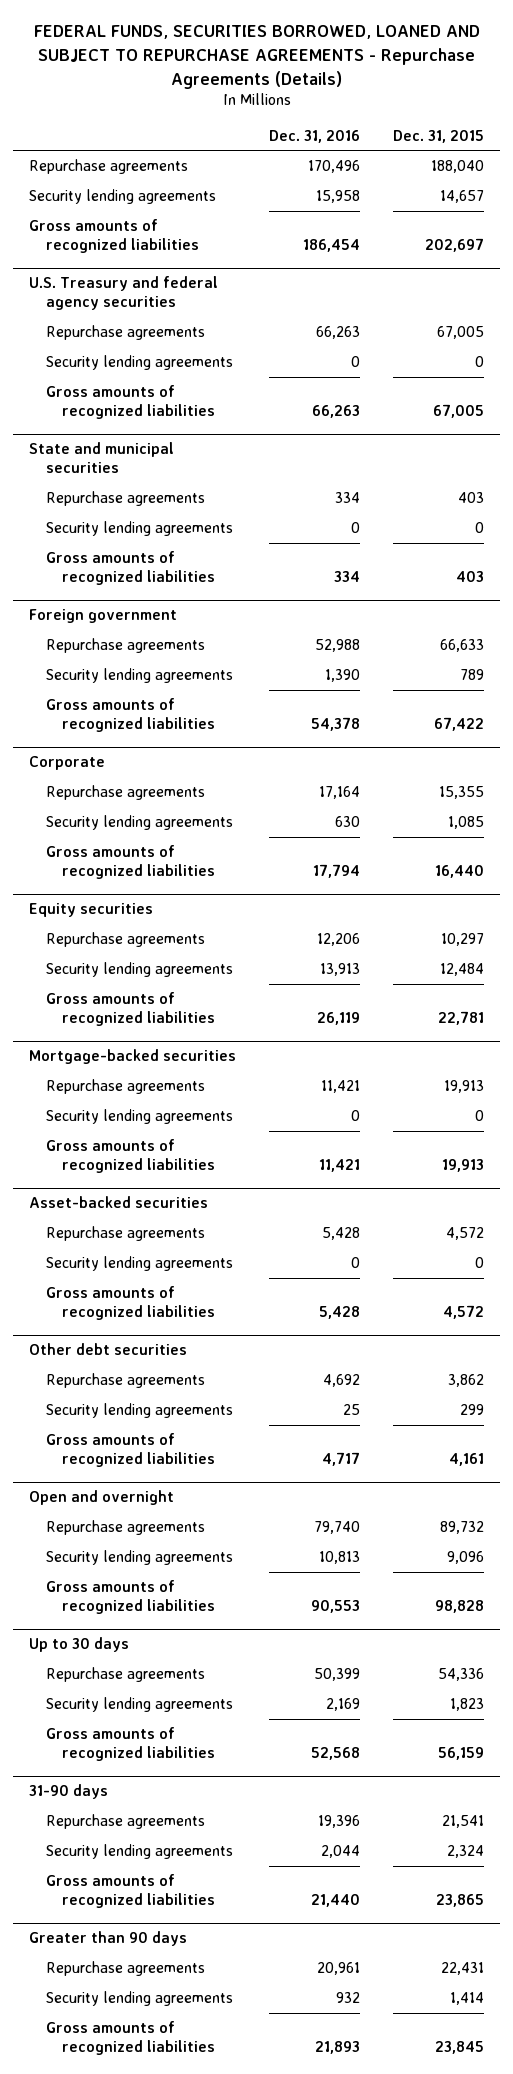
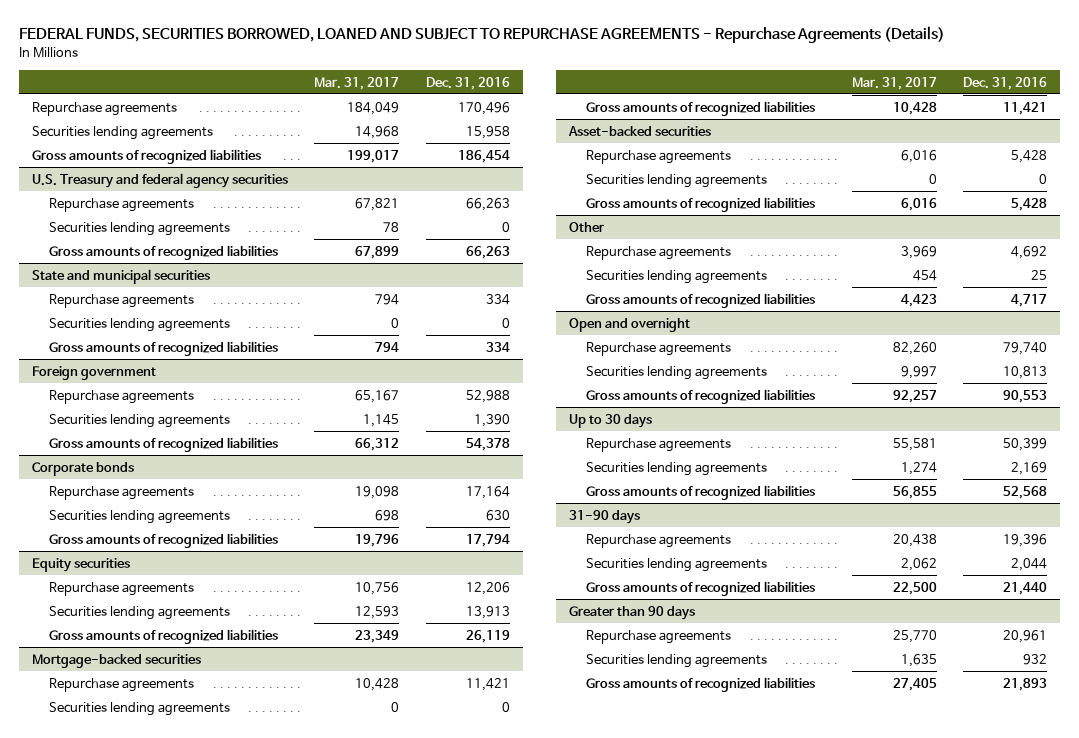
[392,129,484,143] Dec. 31, 2015 -> none
none -> [314,76,400,90] Mar. 31, 2017
[29,189,217,205] Security lending agreements -> [32,125,214,140] Securities lending agreements
[45,355,233,371] Security lending agreements -> [49,221,231,236] Securities lending agreements
[45,521,233,537] Security lending agreements -> [49,317,231,332] Securities lending agreements
[45,668,233,684] Security lending agreements -> [49,413,231,428] Securities lending agreements
[29,756,106,771] Corporate -> [32,461,135,476] Corporate bonds
[45,815,233,831] Security lending agreements -> [49,509,231,524] Securities lending agreements
[45,962,233,978] Security lending agreements -> [49,605,231,620] Securities lending agreements
[45,1109,233,1125] Security lending agreements -> [49,701,231,716] Securities lending agreements
[45,1256,233,1272] Security lending agreements -> [586,173,768,188] Securities lending agreements
[29,1343,188,1356] Other debt securities -> [569,221,605,232] Other
[45,1403,233,1419] Security lending agreements -> [586,269,768,284] Securities lending agreements
[45,1550,233,1566] Security lending agreements -> [586,365,768,380] Securities lending agreements
[45,1697,233,1713] Security lending agreements -> [586,461,768,476] Securities lending agreements
[45,1844,233,1860] Security lending agreements -> [586,557,768,572] Securities lending agreements
[45,1991,233,2007] Security lending agreements -> [586,653,768,668] Securities lending agreements

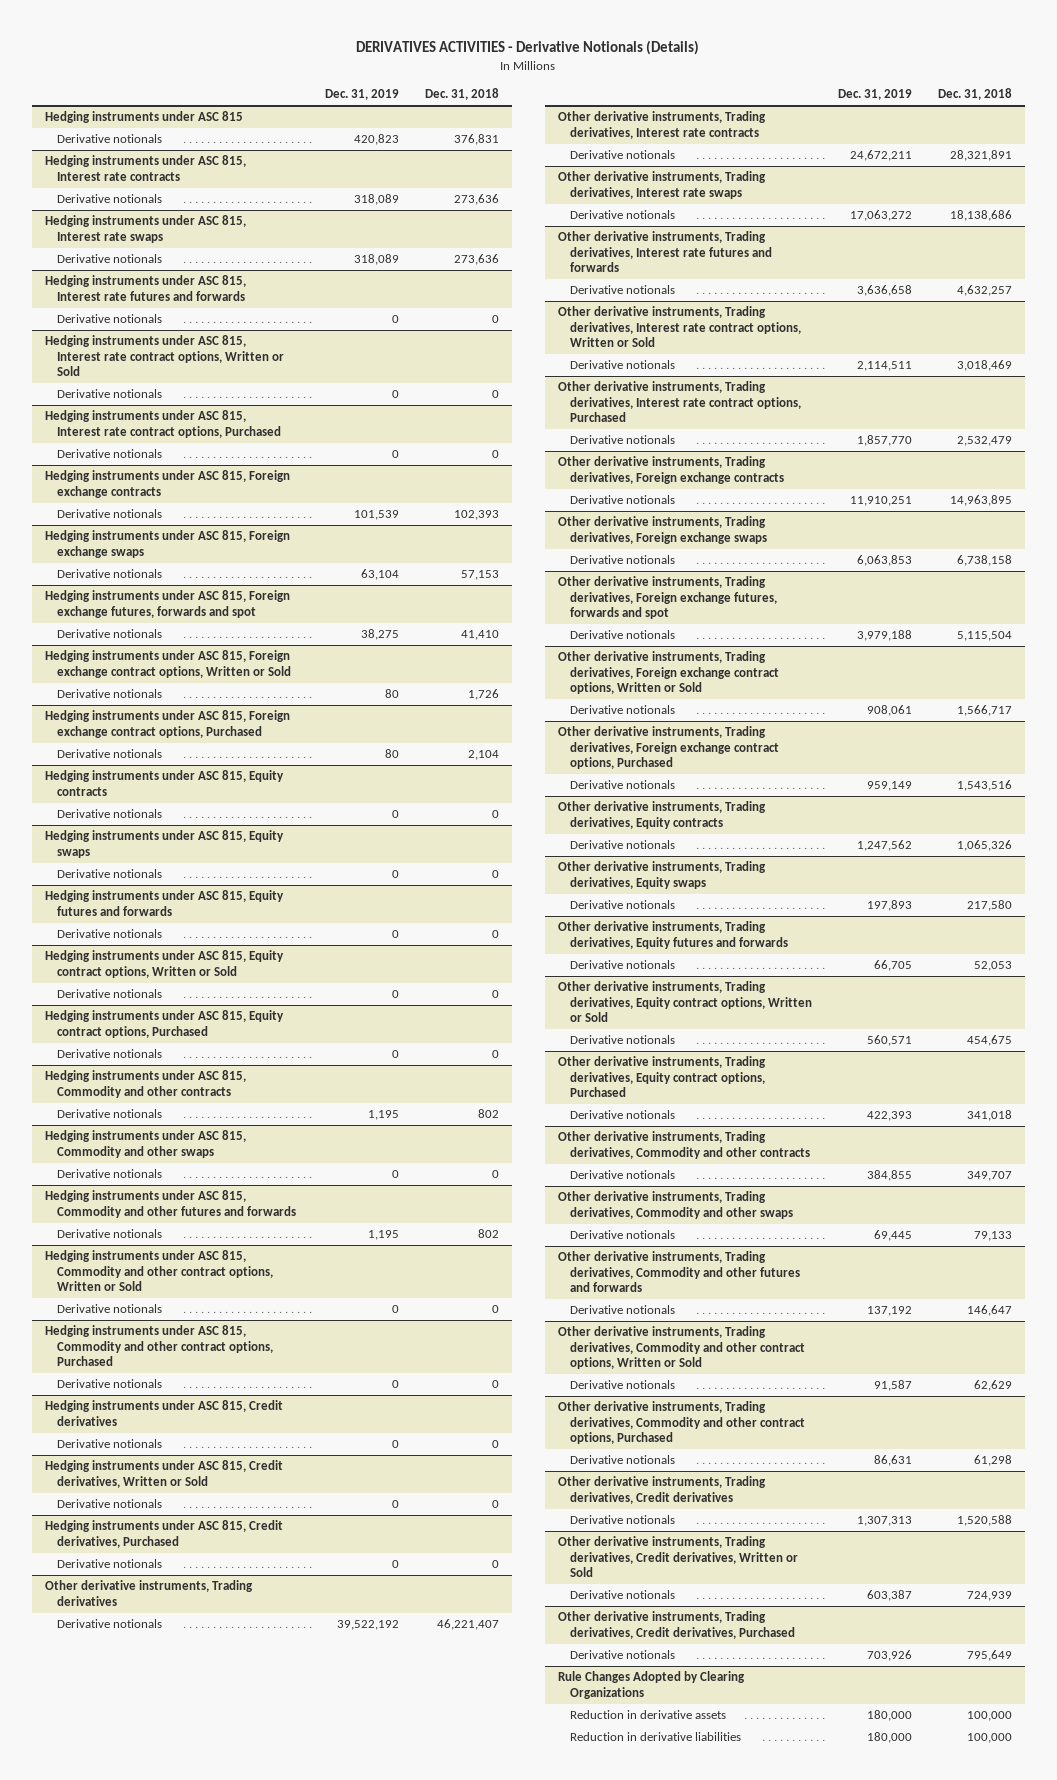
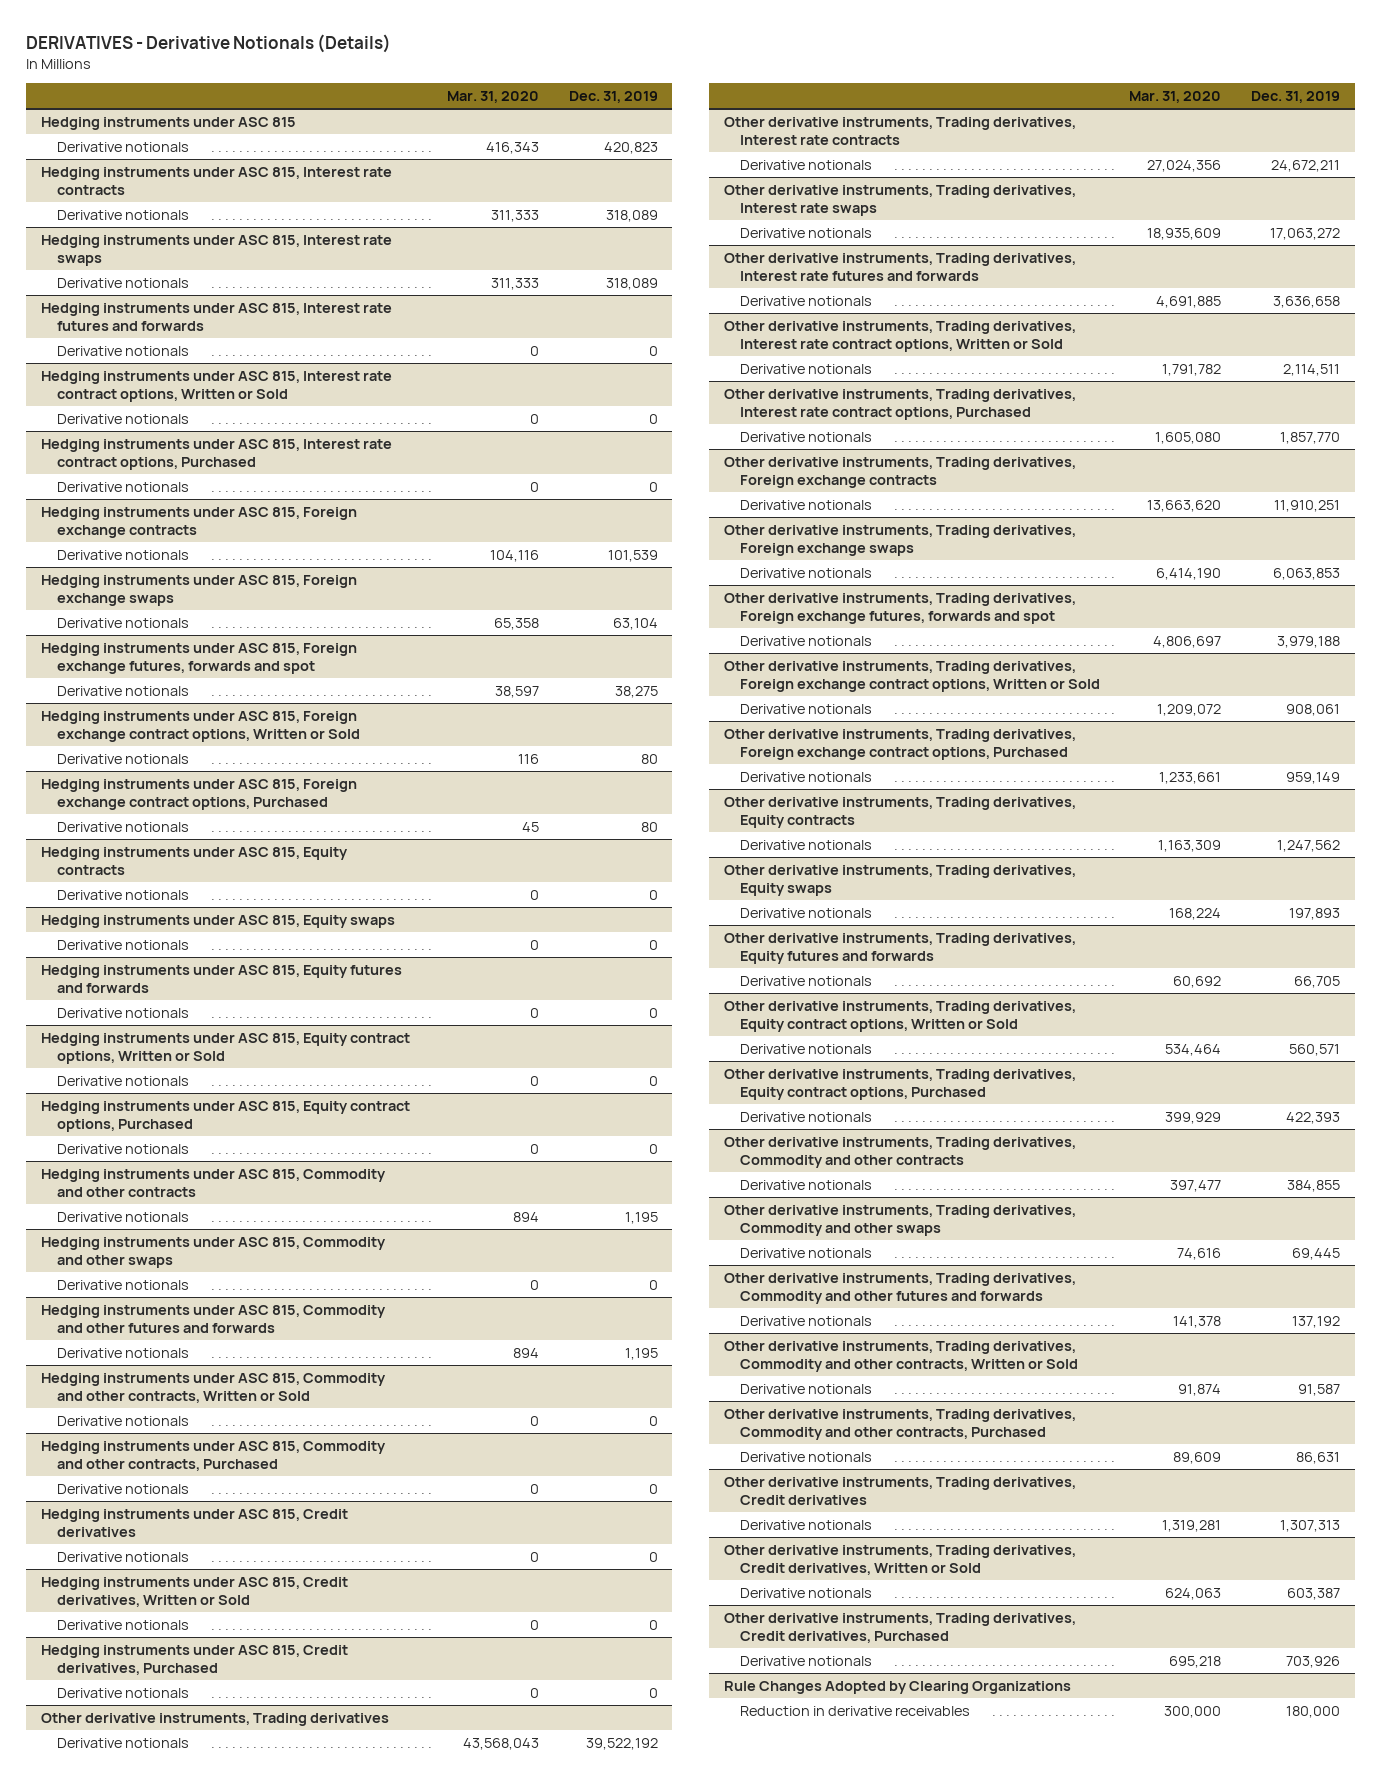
[356,40,700,56] DERIVATIVES ACTIVITIES - Derivative Notionals (Details) -> [26,34,392,54] DERIVATIVES - Derivative Notionals (Details)
[425,88,500,101] Dec. 31, 2018 -> none
none -> [446,90,539,103] Mar. 31, 2020
[45,1250,273,1292] Hedging instruments under ASC 815, Commodity and other contract options, Written or Sold -> [41,1372,387,1403] Hedging instruments under ASC 815, Commodity and other contracts, Written or Sold
[45,1325,273,1367] Hedging instruments under ASC 815, Commodity and other contract options, Purchased -> [41,1440,387,1471] Hedging instruments under ASC 815, Commodity and other contracts, Purchased
[557,1326,805,1370] Other derivative instruments, Trading derivatives, Commodity and other contract options, Written or Sold -> [723,1340,1078,1372] Other derivative instruments, Trading derivatives, Commodity and other contracts, Written or Sold
[557,1401,805,1445] Other derivative instruments, Trading derivatives, Commodity and other contract options, Purchased -> [723,1408,1076,1440] Other derivative instruments, Trading derivatives, Commodity and other contracts, Purchased
[569,1732,741,1742] Reduction in derivative liabilities -> none
[569,1710,726,1720] Reduction in derivative assets -> [739,1705,970,1716] Reduction in derivative receivables

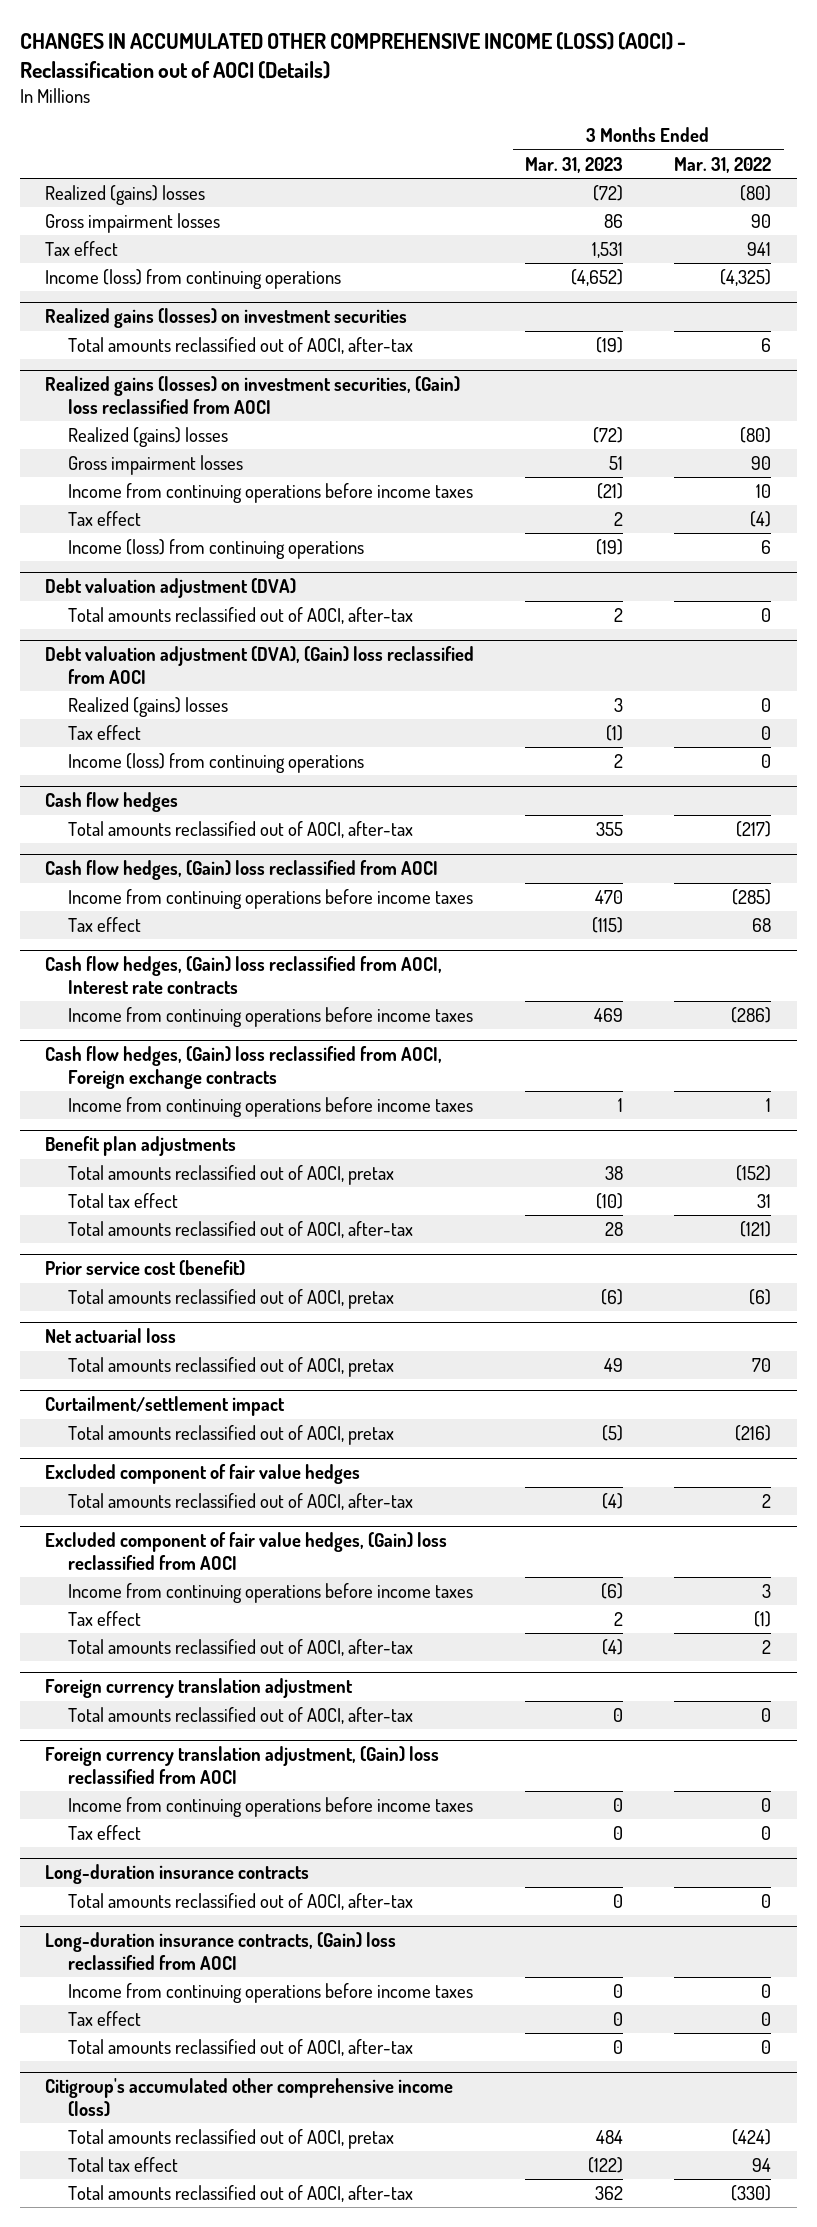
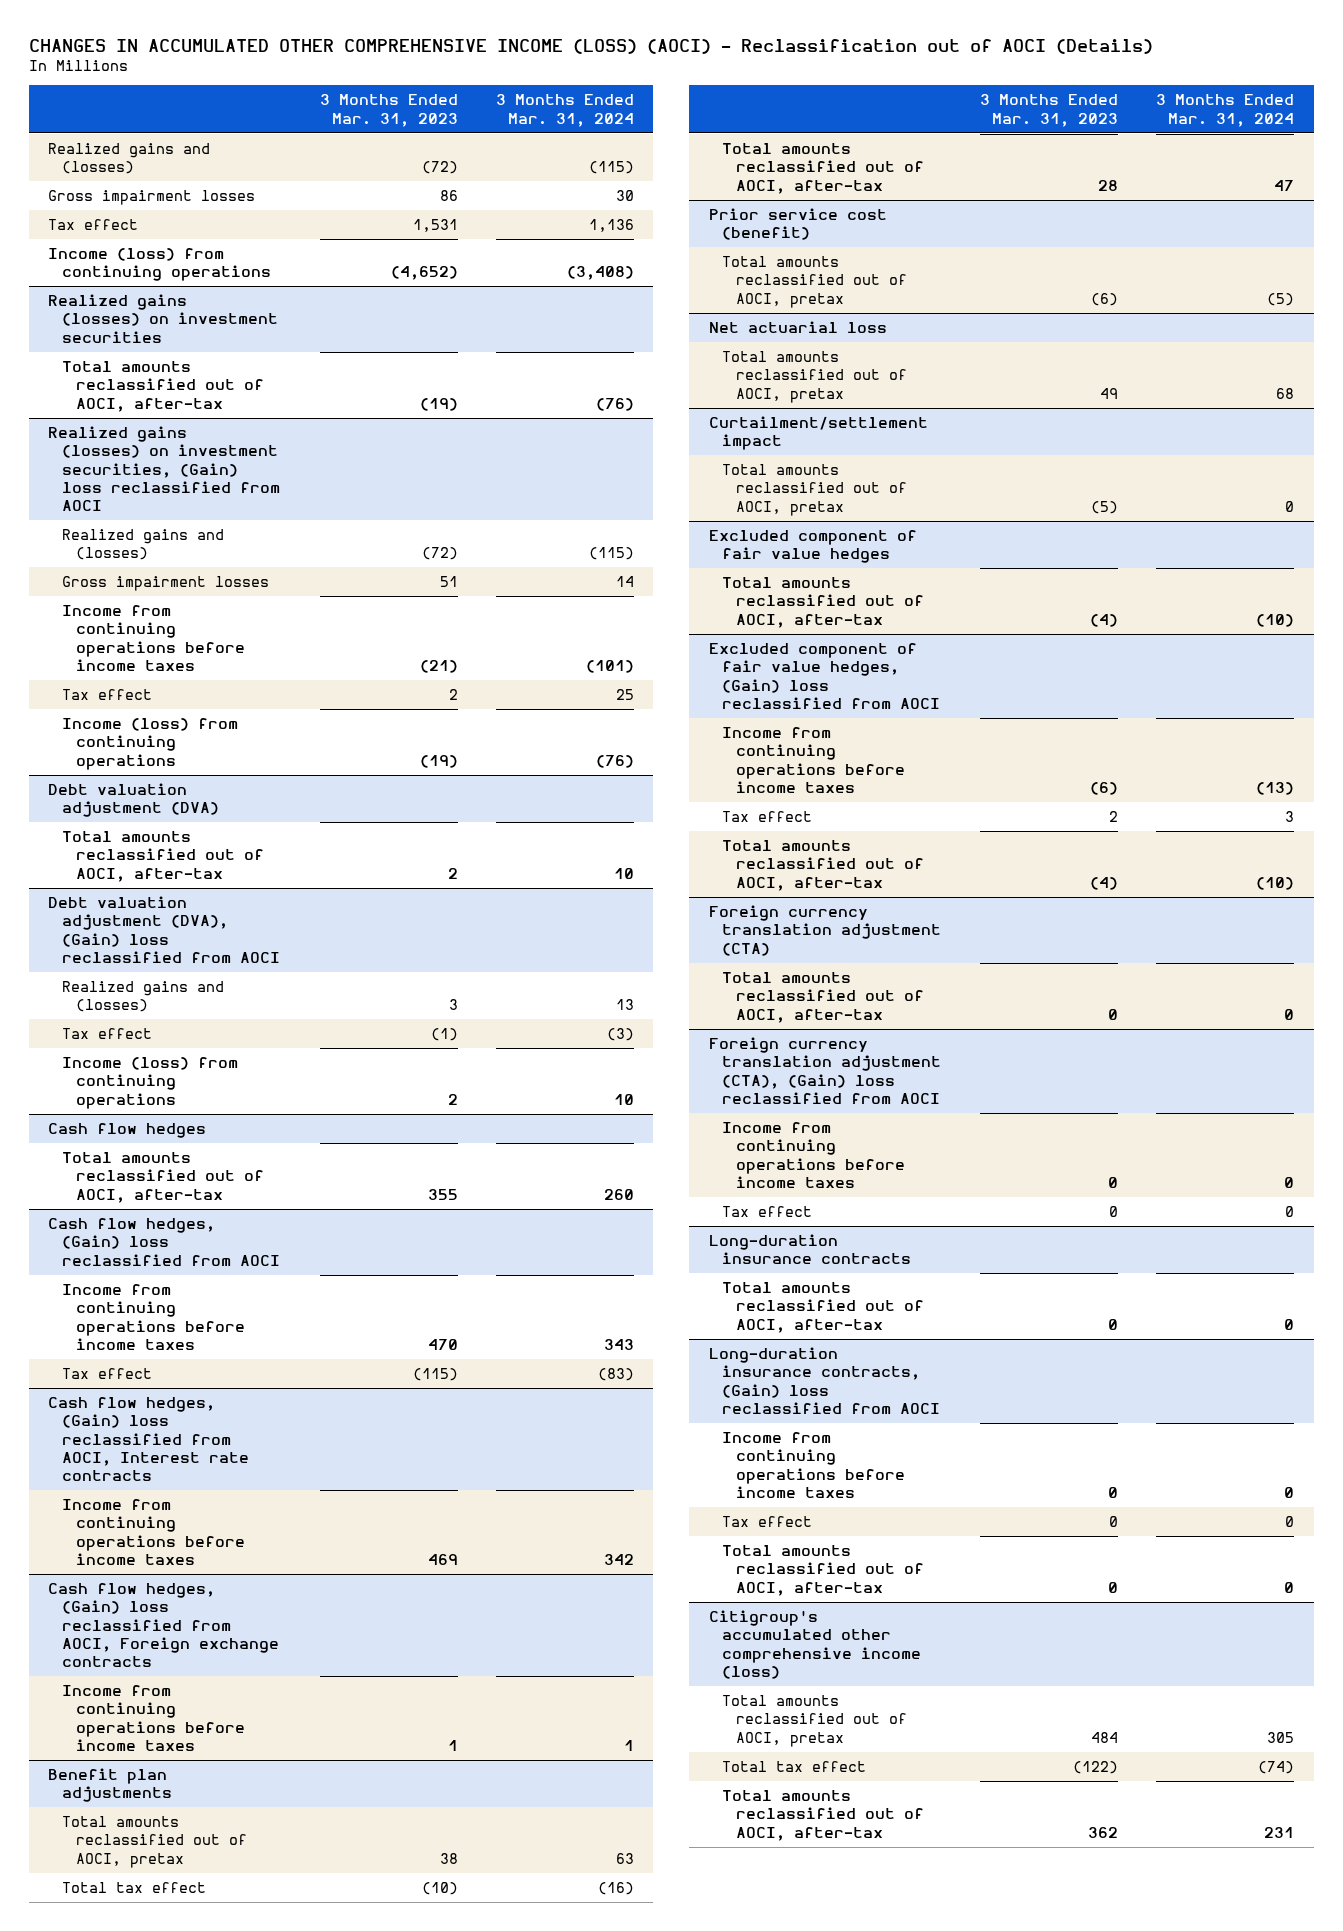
[674,156,772,173] Mar. 31, 2022 -> none
none -> [496,94,635,127] 3 Months Ended Mar. 31, 2024
[45,184,206,205] Realized (gains) losses -> [48,142,211,175] Realized gains and (losses)
[68,426,229,447] Realized (gains) losses -> [62,528,225,561] Realized gains and (losses)
[68,696,229,717] Realized (gains) losses -> [62,980,225,1013] Realized gains and (losses)
[45,1678,354,1699] Foreign currency translation adjustment -> [708,904,942,956] Foreign currency translation adjustment (CTA)
[45,1746,440,1784] Foreign currency translation adjustment, (Gain) loss reclassified from AOCI -> [708,1036,942,1105] Foreign currency translation adjustment (CTA), (Gain) loss reclassified from AOCI

